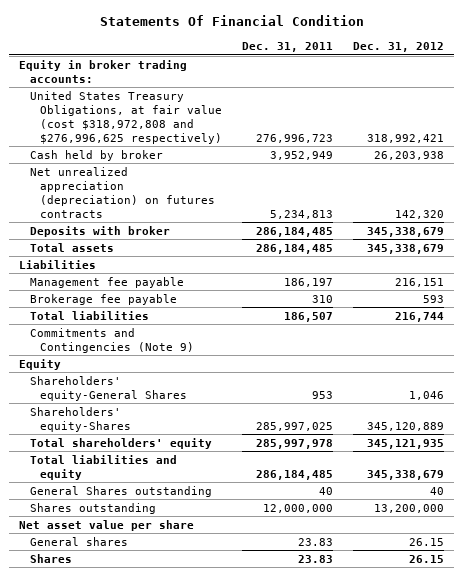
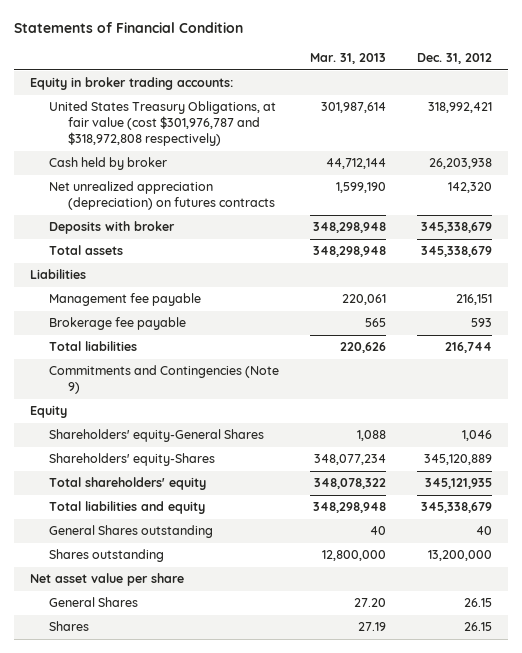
[99,15,364,27] Statements Of Financial Condition -> [14,22,244,34] Statements of Financial Condition
[242,42,334,53] Dec. 31, 2011 -> none
none -> [310,53,387,65] Mar. 31, 2013
[29,90,223,144] United States Treasury Obligations, at fair value (cost $318,972,808 and $276,996,625 respectively) -> [49,101,277,147] United States Treasury Obligations, at fair value (cost $301,976,787 and $318,972,808 respectively)
[29,536,128,546] General shares -> [49,597,139,608] General Shares

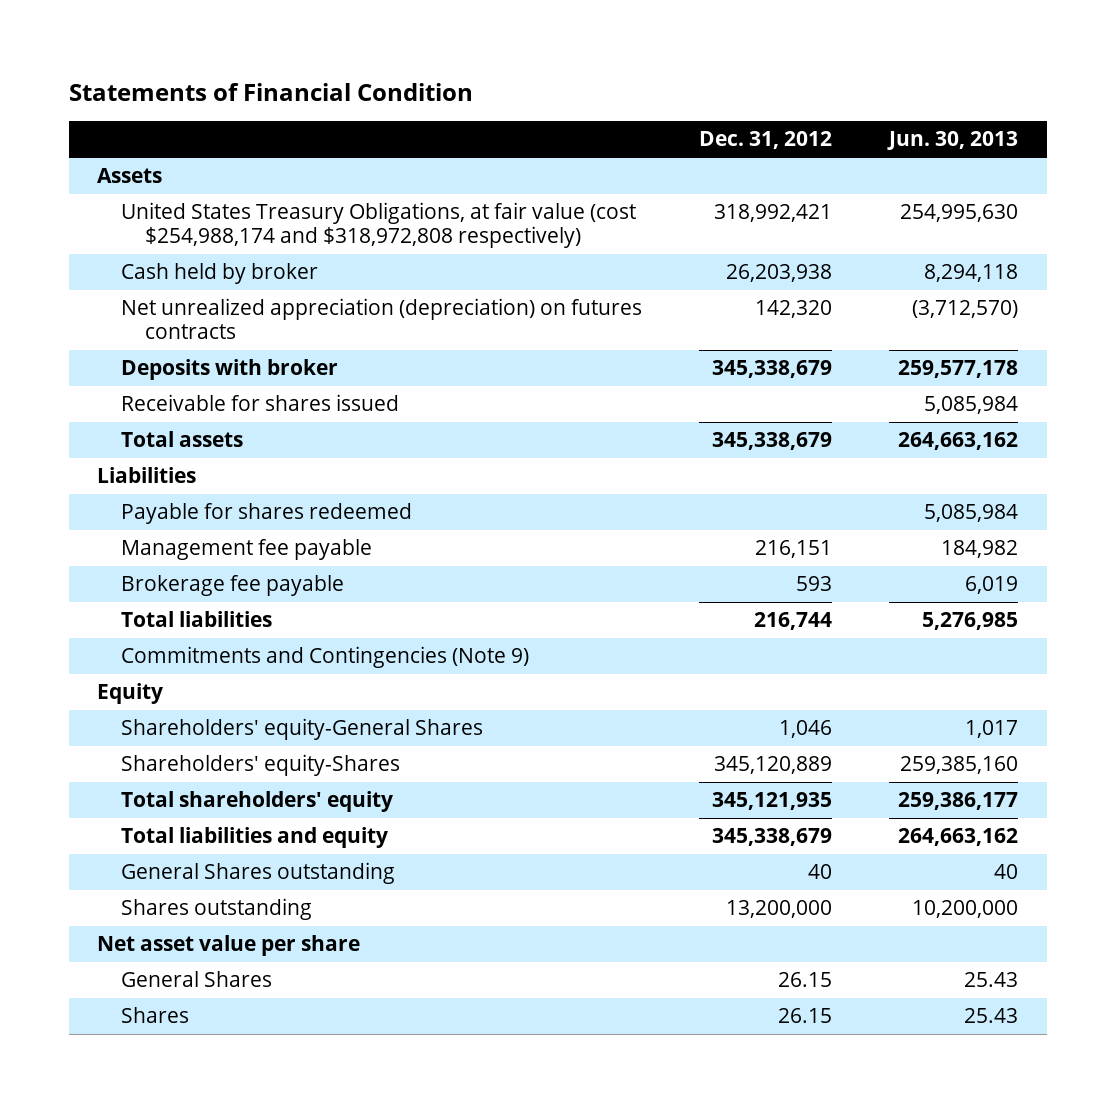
[310,53,387,65] Mar. 31, 2013 -> none
none -> [887,131,1019,151] Jun. 30, 2013
[29,77,233,91] Equity in broker trading accounts: -> none
none -> [97,168,163,184] Assets
[49,101,277,147] United States Treasury Obligations, at fair value (cost $301,976,787 and $318,972,808 respectively) -> [121,202,637,248] United States Treasury Obligations, at fair value (cost $254,988,174 and $318,972,808 respectively)
none -> [121,394,400,412] Receivable for shares issued
none -> [121,503,413,525] Payable for shares redeemed

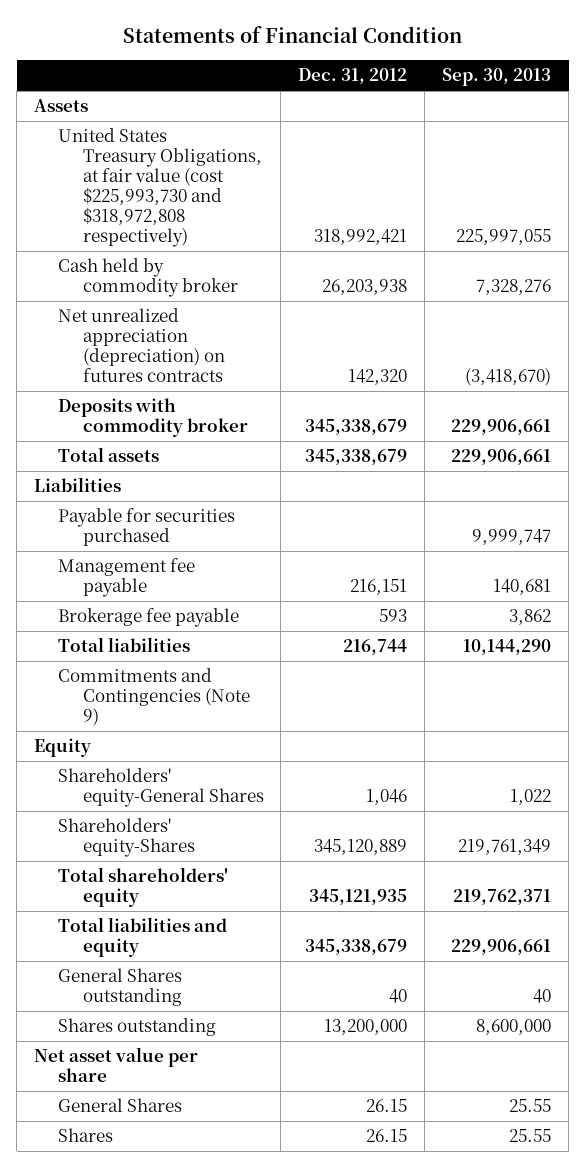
[887,131,1019,151] Jun. 30, 2013 -> none
none -> [442,68,552,87] Sep. 30, 2013
[121,202,637,248] United States Treasury Obligations, at fair value (cost $254,988,174 and $318,972,808 respectively) -> [58,128,262,247] United States Treasury Obligations, at fair value (cost $225,993,730 and $318,972,808 respectively)
[121,263,319,285] Cash held by broker -> [58,258,238,298] Cash held by commodity broker
[121,394,400,412] Receivable for shares issued -> none
[121,359,339,381] Deposits with broker -> [58,398,248,438] Deposits with commodity broker
[121,503,413,525] Payable for shares redeemed -> none
none -> [58,508,236,547] Payable for securities purchased

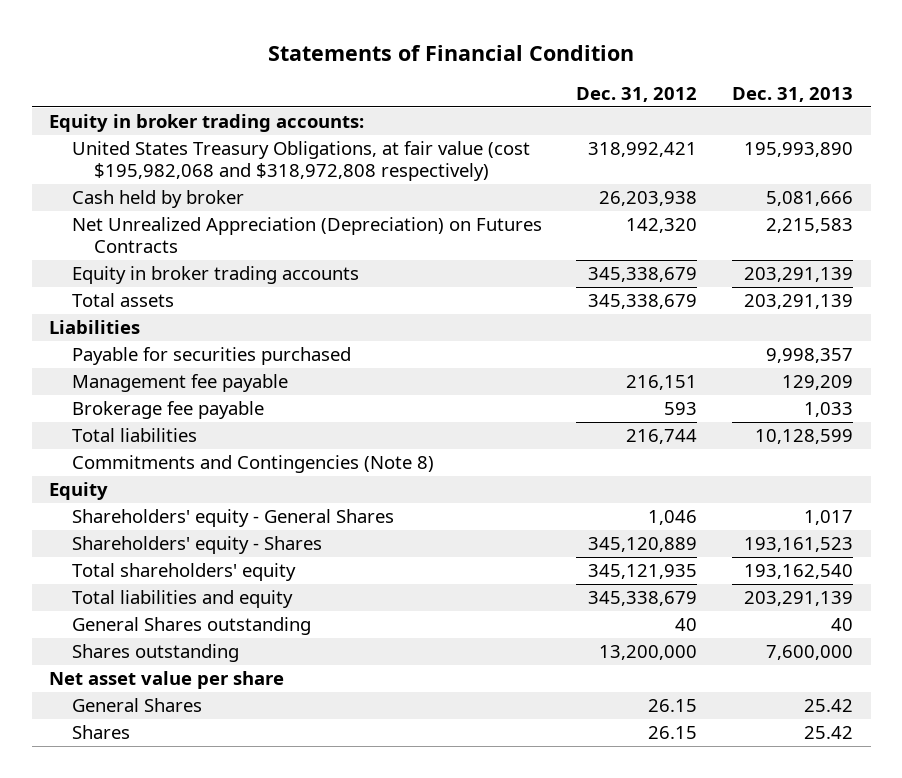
[442,68,552,87] Sep. 30, 2013 -> none
none -> [732,86,854,102] Dec. 31, 2013
[34,99,89,113] Assets -> none
none -> [49,114,365,133] Equity in broker trading accounts:
[58,128,262,247] United States Treasury Obligations, at fair value (cost $225,993,730 and $318,972,808 respectively) -> [71,141,530,182] United States Treasury Obligations, at fair value (cost $195,982,068 and $318,972,808 respectively)
[58,258,238,298] Cash held by commodity broker -> [71,190,244,209] Cash held by broker
[58,308,225,382] Net unrealized appreciation (depreciation) on futures contracts -> [71,217,542,254] Net Unrealized Appreciation (Depreciation) on Futures Contracts
[58,398,248,438] Deposits with commodity broker -> [71,266,359,285] Equity in broker trading accounts
[58,668,250,726] Commitments and Contingencies (Note 9) -> [71,455,434,474] Commitments and Contingencies (Note 8)
[58,768,264,808] Shareholders' equity-General Shares -> [71,509,394,528] Shareholders' equity - General Shares
[58,818,195,858] Shareholders' equity-Shares -> [71,536,322,555] Shareholders' equity - Shares

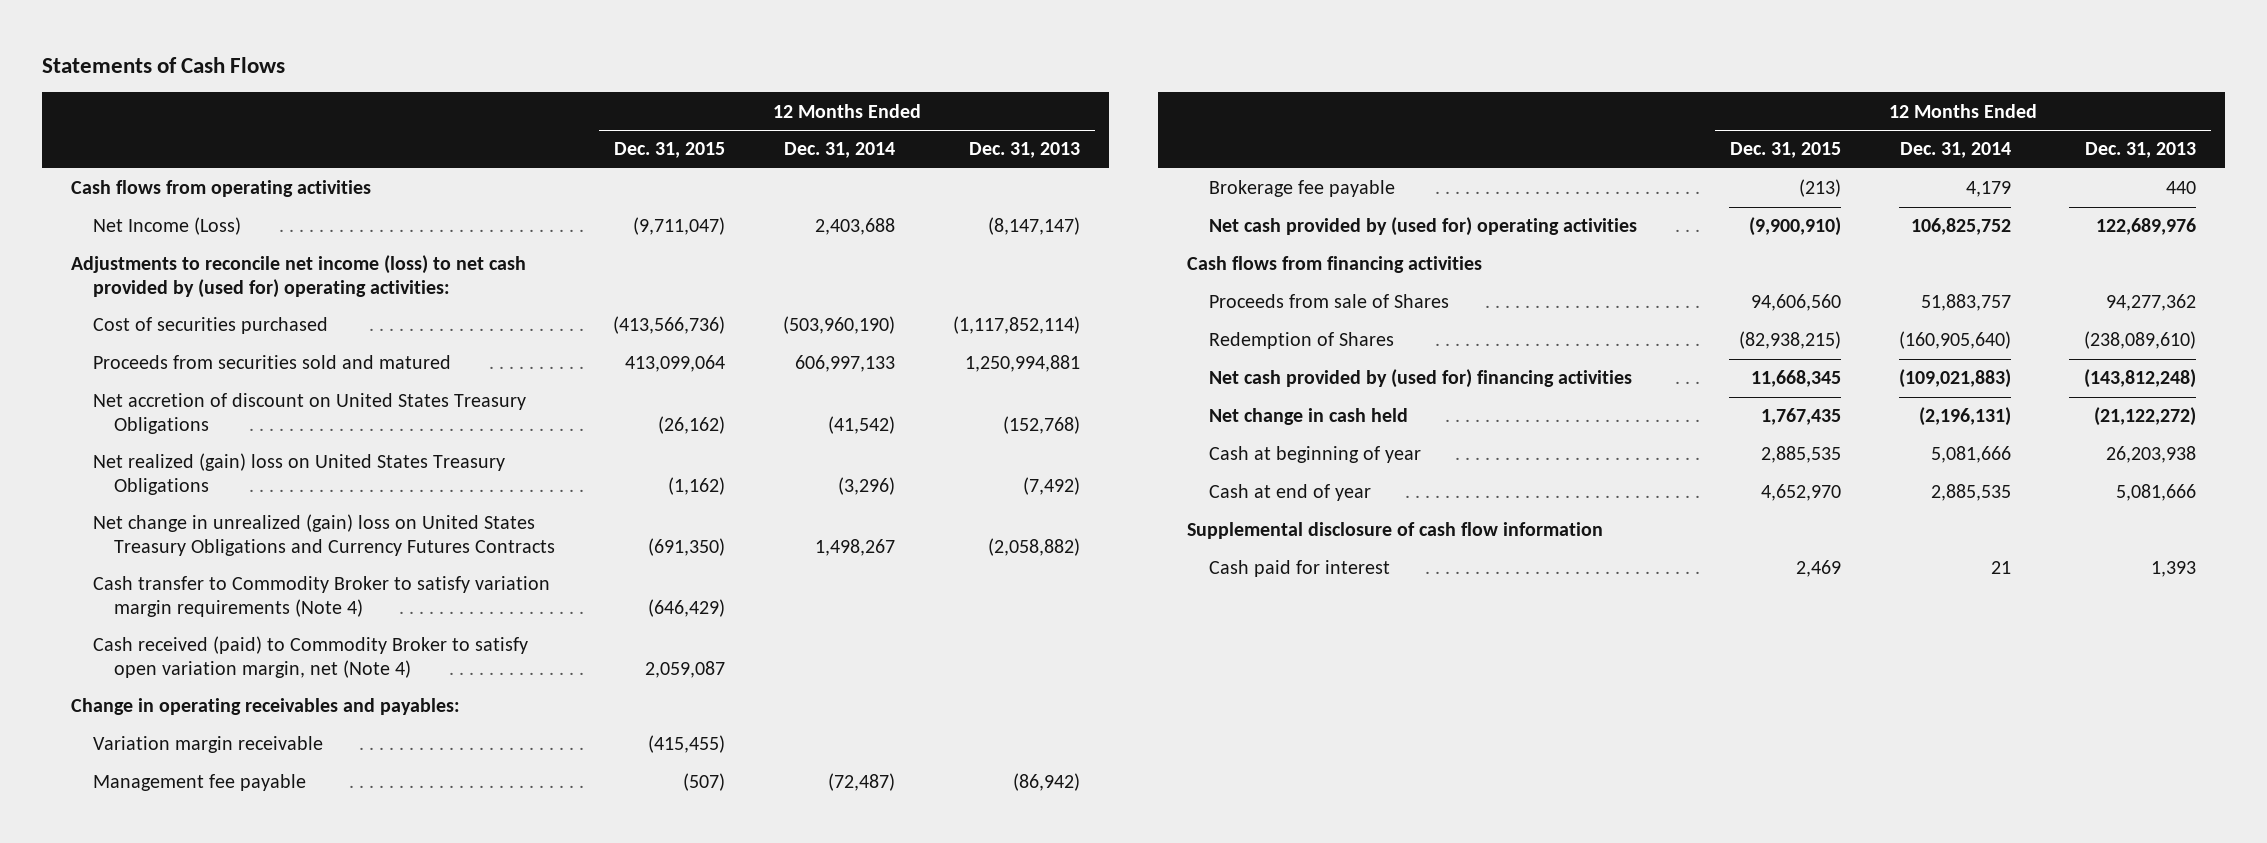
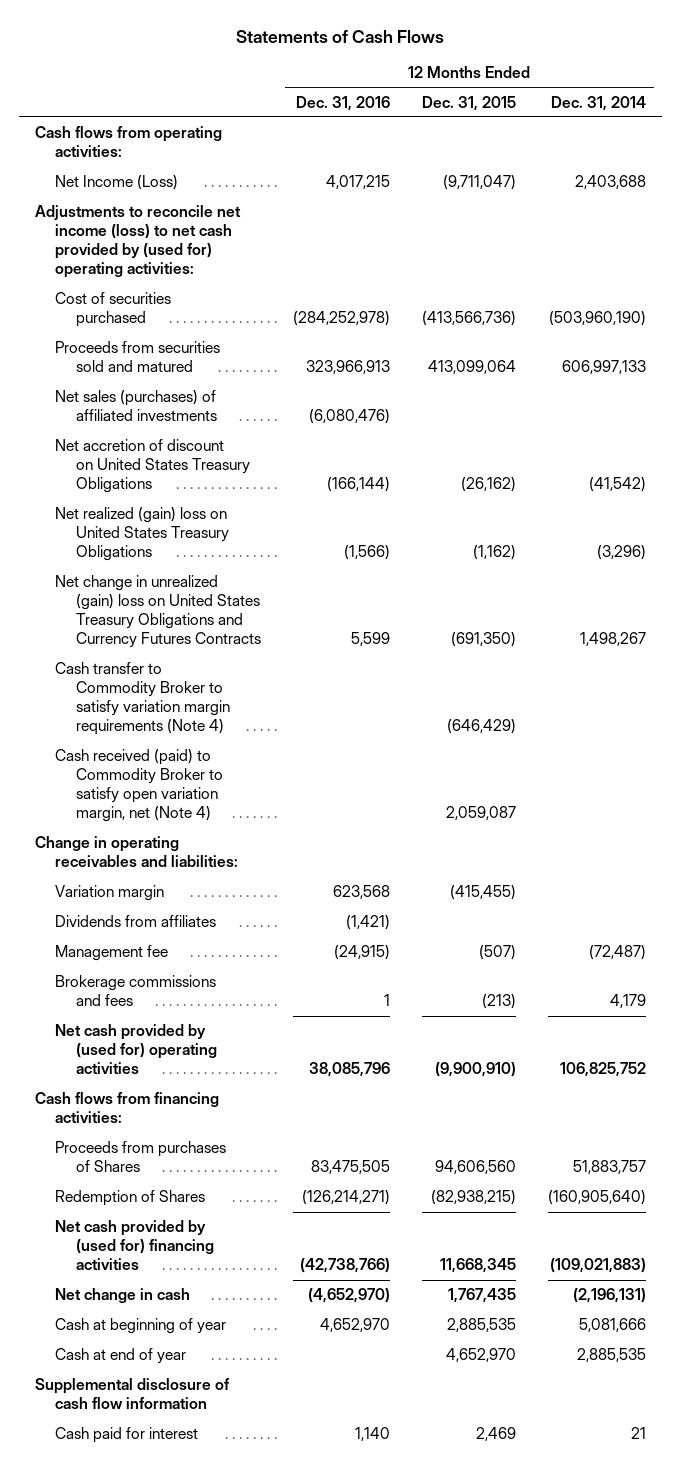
[969,142,1081,159] Dec. 31, 2013 -> none
none -> [296,95,391,111] Dec. 31, 2016
[71,180,372,198] Cash flows from operating activities -> [34,126,222,158] Cash flows from operating activities:
none -> [55,390,218,422] Net sales (purchases) of affiliated investments
[71,698,461,716] Change in operating receivables and payables: -> [34,836,239,868] Change in operating receivables and liabilities:
[92,736,323,754] Variation margin receivable -> [55,885,165,902] Variation margin
none -> [55,915,217,928] Dividends from affiliates
[92,774,306,792] Management fee payable -> [55,945,169,962] Management fee
[1208,180,1395,198] Brokerage fee payable -> [55,975,217,1007] Brokerage commissions and fees
[1187,256,1483,274] Cash flows from financing activities -> [34,1092,219,1124] Cash flows from financing activities:
[1208,294,1449,309] Proceeds from sale of Shares -> [55,1141,227,1173] Proceeds from purchases of Shares
[1208,408,1408,426] Net change in cash held -> [55,1288,191,1304] Net change in cash

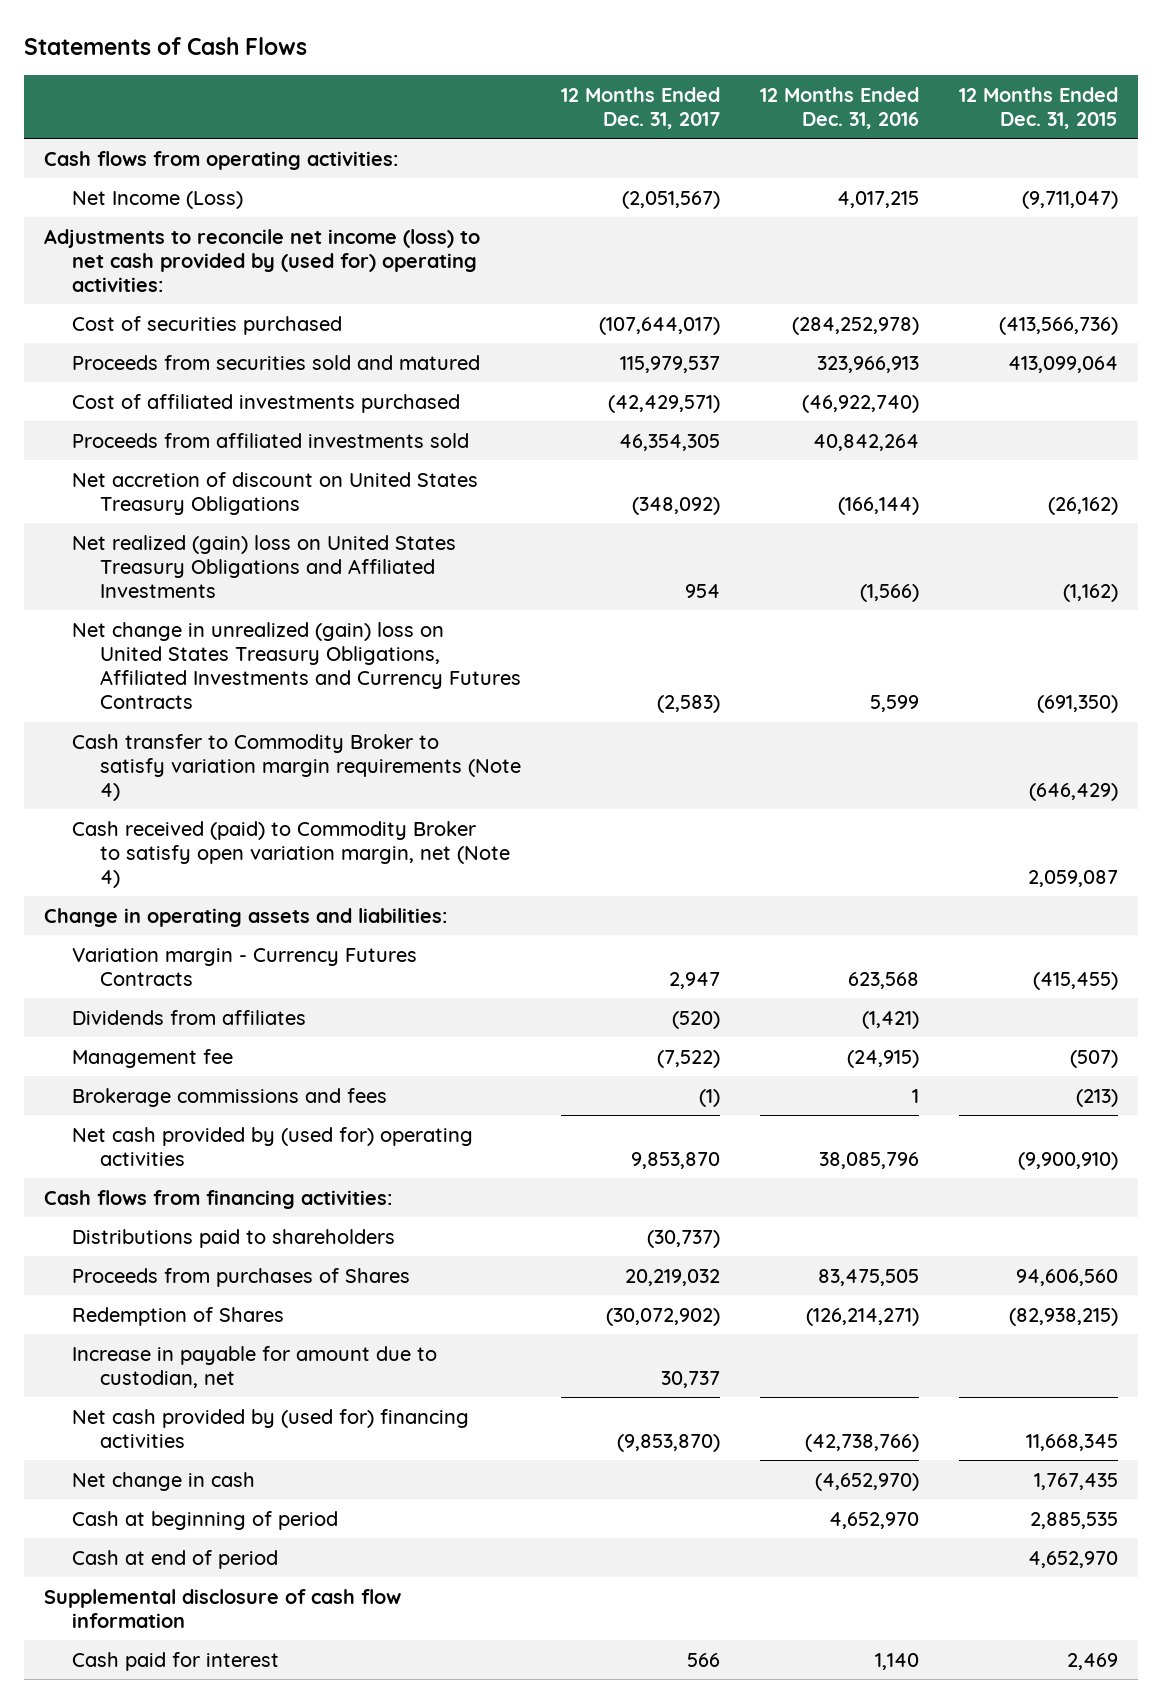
[550,95,646,111] Dec. 31, 2014 -> none
none -> [561,86,721,129] 12 Months Ended Dec. 31, 2017
[55,390,218,422] Net sales (purchases) of affiliated investments -> none
none -> [71,393,460,413] Cost of affiliated investments purchased
none -> [71,432,469,448] Proceeds from affiliated investments sold
[55,507,230,562] Net realized (gain) loss on United States Treasury Obligations -> [71,534,456,598] Net realized (gain) loss on United States Treasury Obligations and Affiliated Investments
[55,575,262,649] Net change in unrealized (gain) loss on United States Treasury Obligations and Currency Futures Contracts -> [71,621,522,710] Net change in unrealized (gain) loss on United States Treasury Obligations, Affiliated Investments and Currency Futures Contracts
[34,836,239,868] Change in operating receivables and liabilities: -> [43,907,447,927] Change in operating assets and liabilities:
[55,885,165,902] Variation margin -> [71,947,417,986] Variation margin - Currency Futures Contracts
none -> [71,1228,395,1248] Distributions paid to shareholders
none -> [71,1345,437,1388] Increase in payable for amount due to custodian, net
[55,1318,227,1335] Cash at beginning of year -> [71,1510,338,1530] Cash at beginning of period
[55,1348,187,1365] Cash at end of year -> [71,1549,278,1569] Cash at end of period

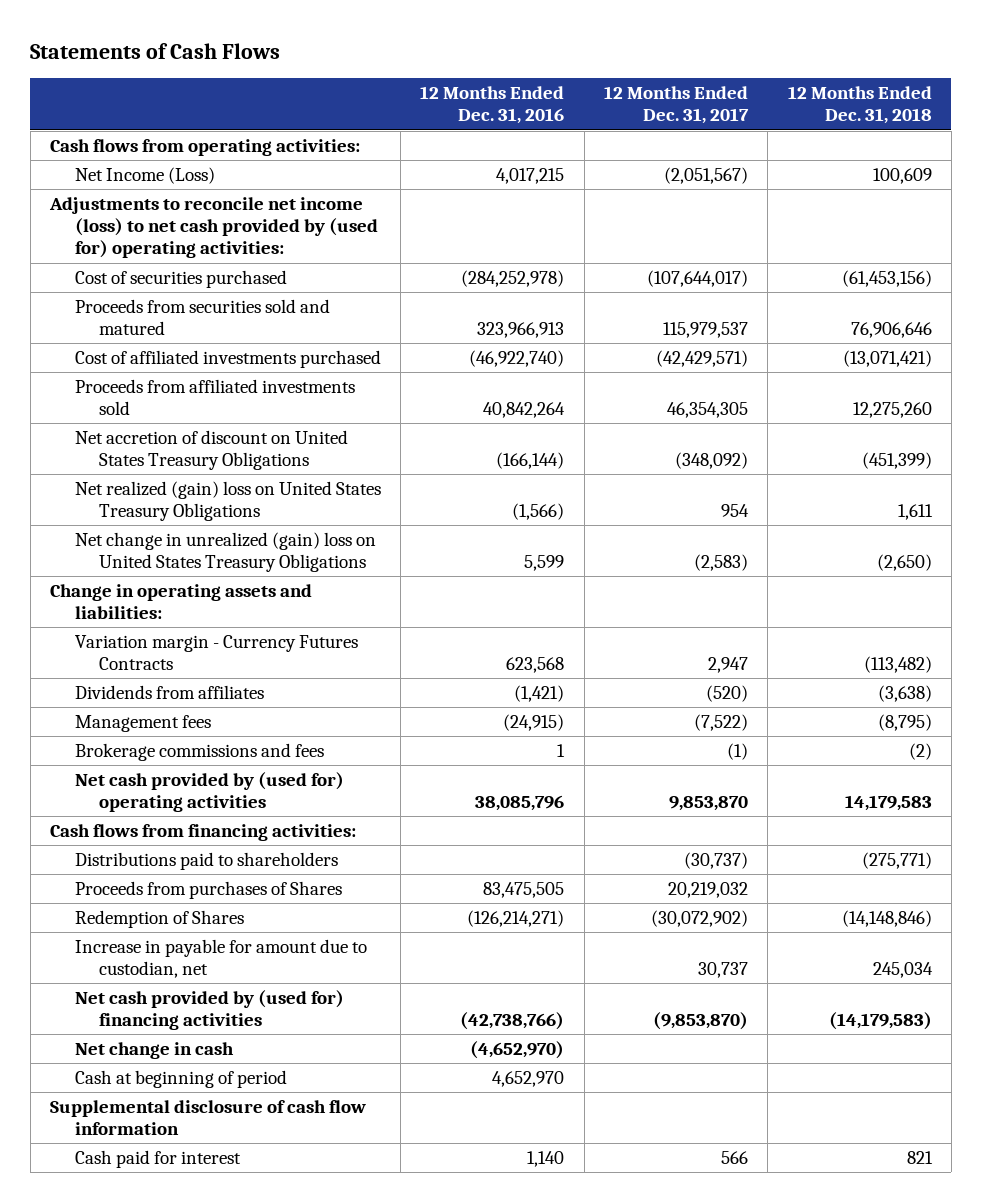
[958,86,1118,129] 12 Months Ended Dec. 31, 2015 -> none
none -> [787,86,932,125] 12 Months Ended Dec. 31, 2018
[71,733,522,801] Cash transfer to Commodity Broker to satisfy variation margin requirements (Note 4) -> none
[71,820,511,888] Cash received (paid) to Commodity Broker to satisfy open variation margin, net (Note 4) -> none
[71,534,456,598] Net realized (gain) loss on United States Treasury Obligations and Affiliated Investments -> [74,481,381,522] Net realized (gain) loss on United States Treasury Obligations
[71,621,522,710] Net change in unrealized (gain) loss on United States Treasury Obligations, Affiliated Investments and Currency Futures Contracts -> [74,532,376,573] Net change in unrealized (gain) loss on United States Treasury Obligations
[71,1048,233,1068] Management fee -> [74,715,211,733] Management fees
[71,1549,278,1569] Cash at end of period -> none

